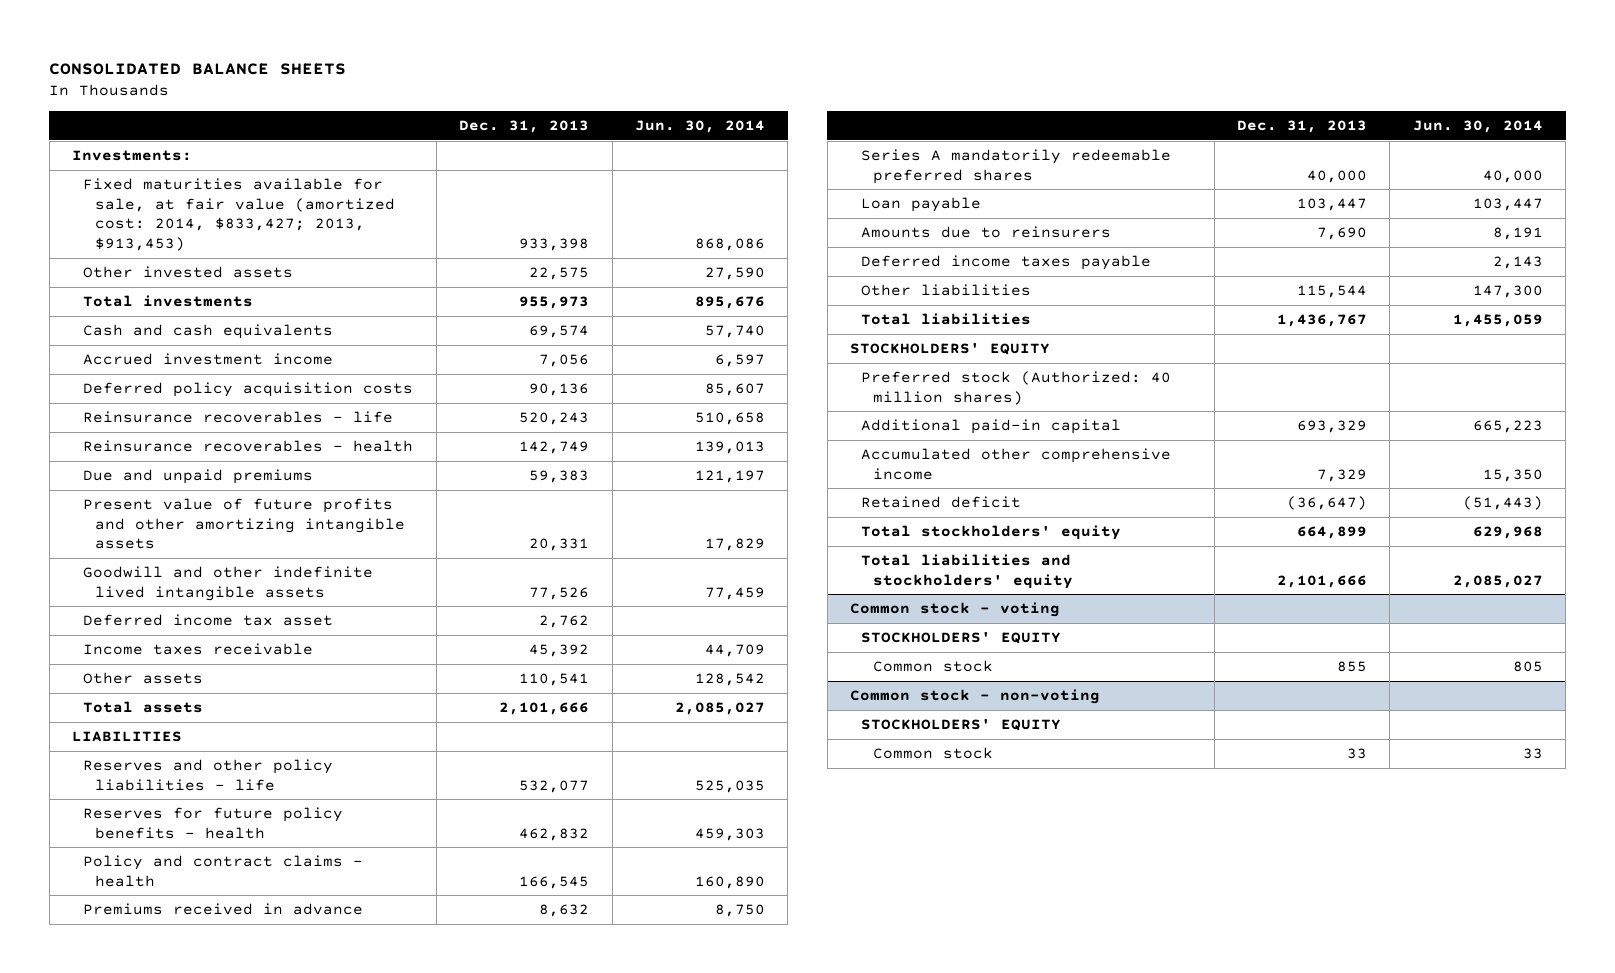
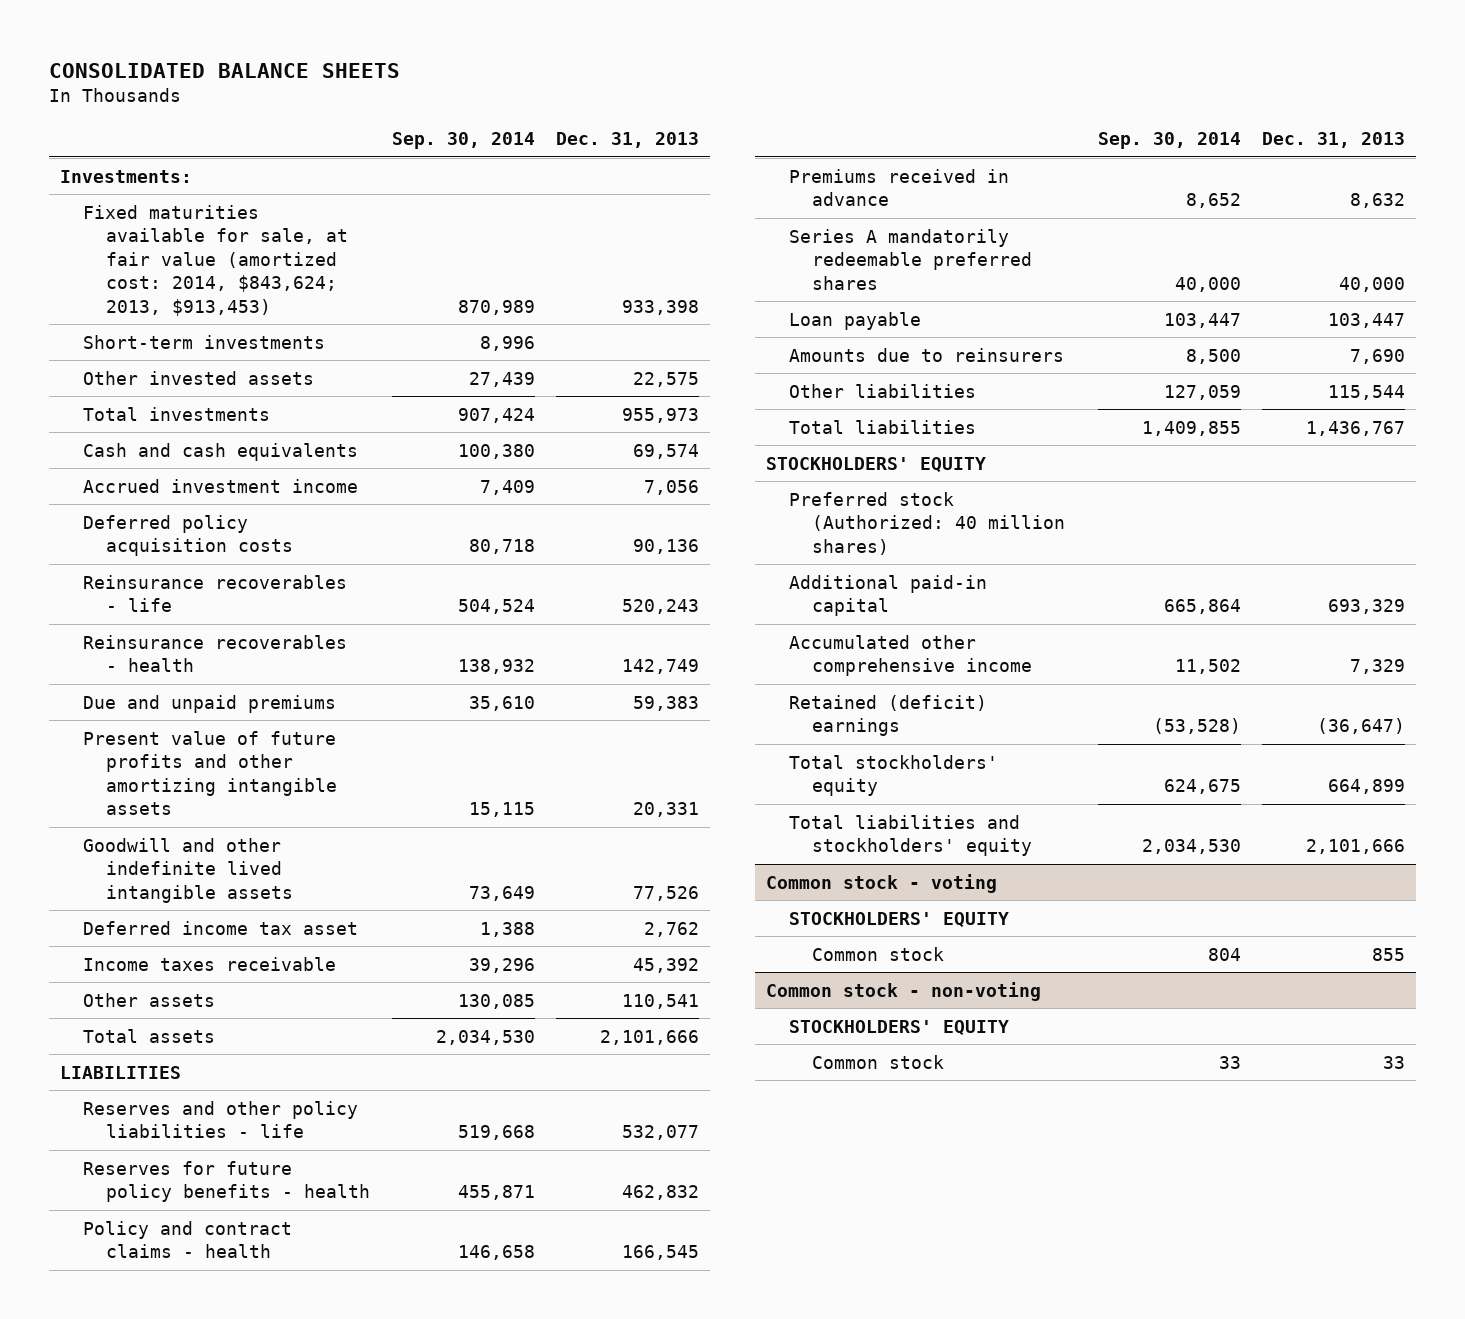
[634,120,765,134] Jun. 30, 2014 -> none
none -> [391,132,535,150] Sep. 30, 2014
[83,177,395,252] Fixed maturities available for sale, at fair value (amortized cost: 2014, $833,427; 2013, $913,453) -> [83,204,349,316] Fixed maturities available for sale, at fair value (amortized cost: 2014, $843,624; 2013, $913,453)
none -> [83,334,326,349] Short-term investments
[861,254,1152,270] Deferred income taxes payable -> none
[861,495,1022,508] Retained deficit -> [789,694,988,737] Retained (deficit) earnings

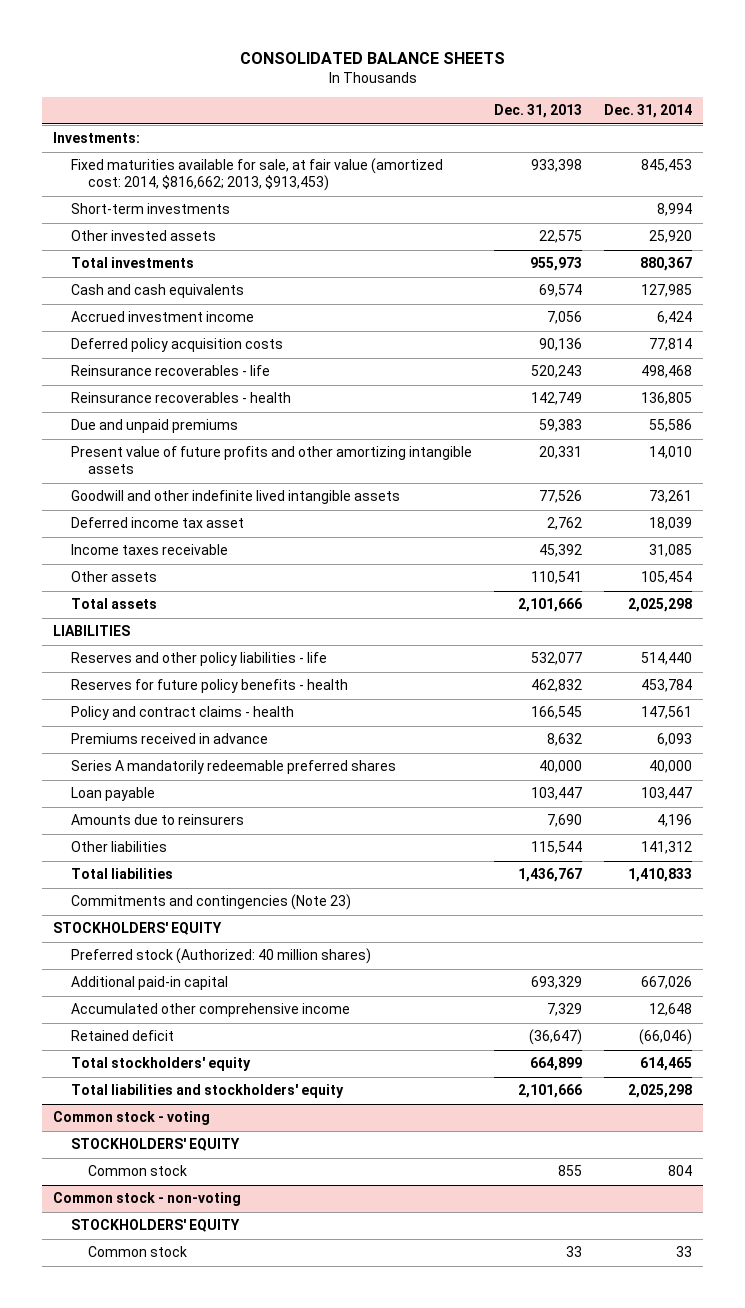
[391,132,535,150] Sep. 30, 2014 -> none
none -> [603,104,692,119] Dec. 31, 2014
[83,204,349,316] Fixed maturities available for sale, at fair value (amortized cost: 2014, $843,624; 2013, $913,453) -> [70,158,443,192] Fixed maturities available for sale, at fair value (amortized cost: 2014, $816,662; 2013, $913,453)
none -> [70,894,351,911] Commitments and contingencies (Note 23)
[789,694,988,737] Retained (deficit) earnings -> [70,1030,174,1042] Retained deficit

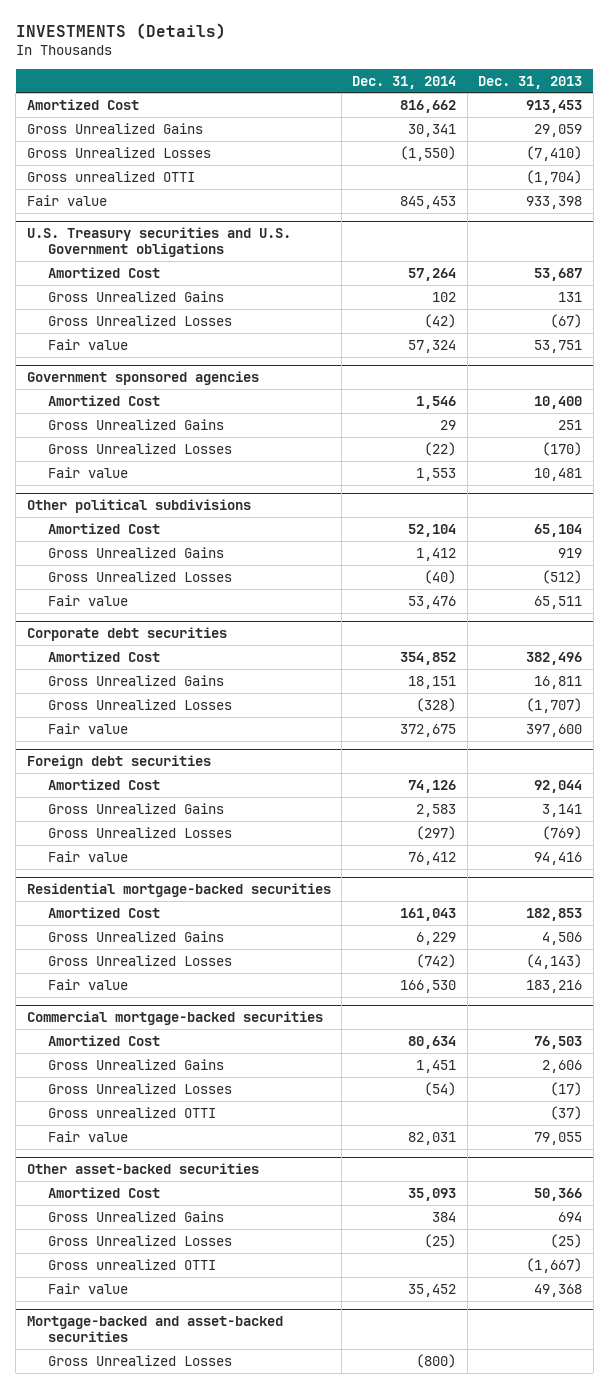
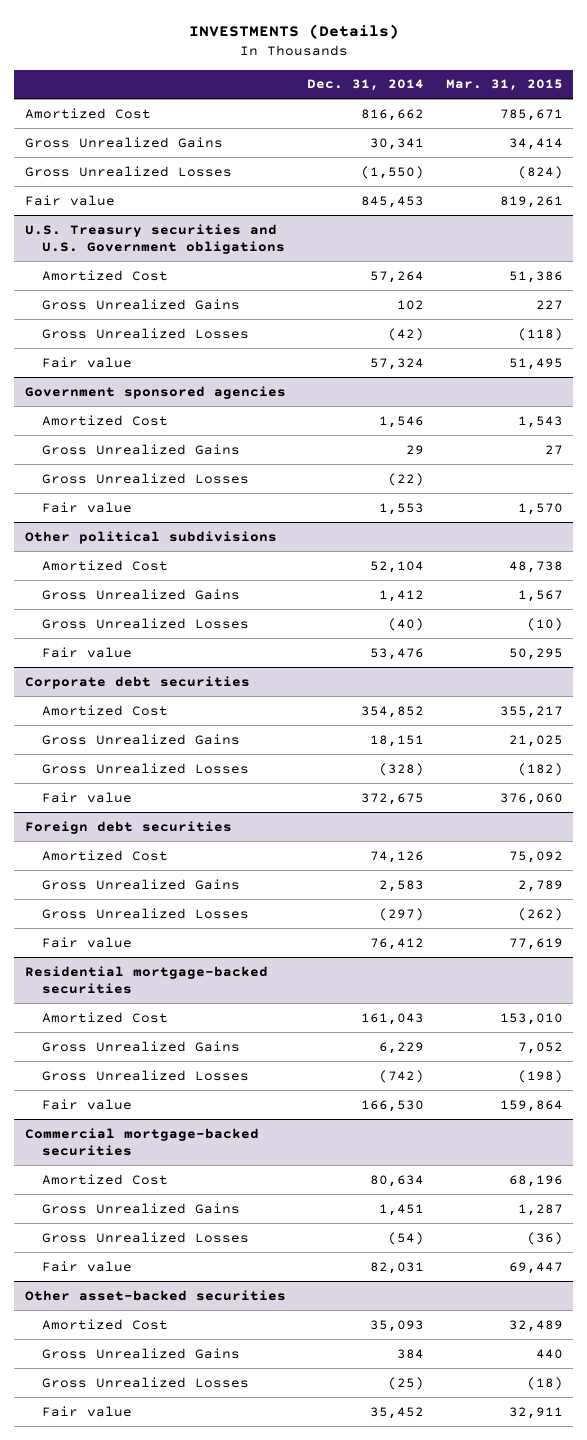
[478,75,583,89] Dec. 31, 2013 -> none
none -> [445,79,563,92] Mar. 31, 2015
[26,170,195,182] Gross unrealized OTTI -> none
[48,1106,217,1118] Gross unrealized OTTI -> none
[48,1258,217,1270] Gross unrealized OTTI -> none
[26,1315,283,1342] Mortgage-backed and asset-backed securities -> none
[48,1354,233,1366] Gross Unrealized Losses -> none

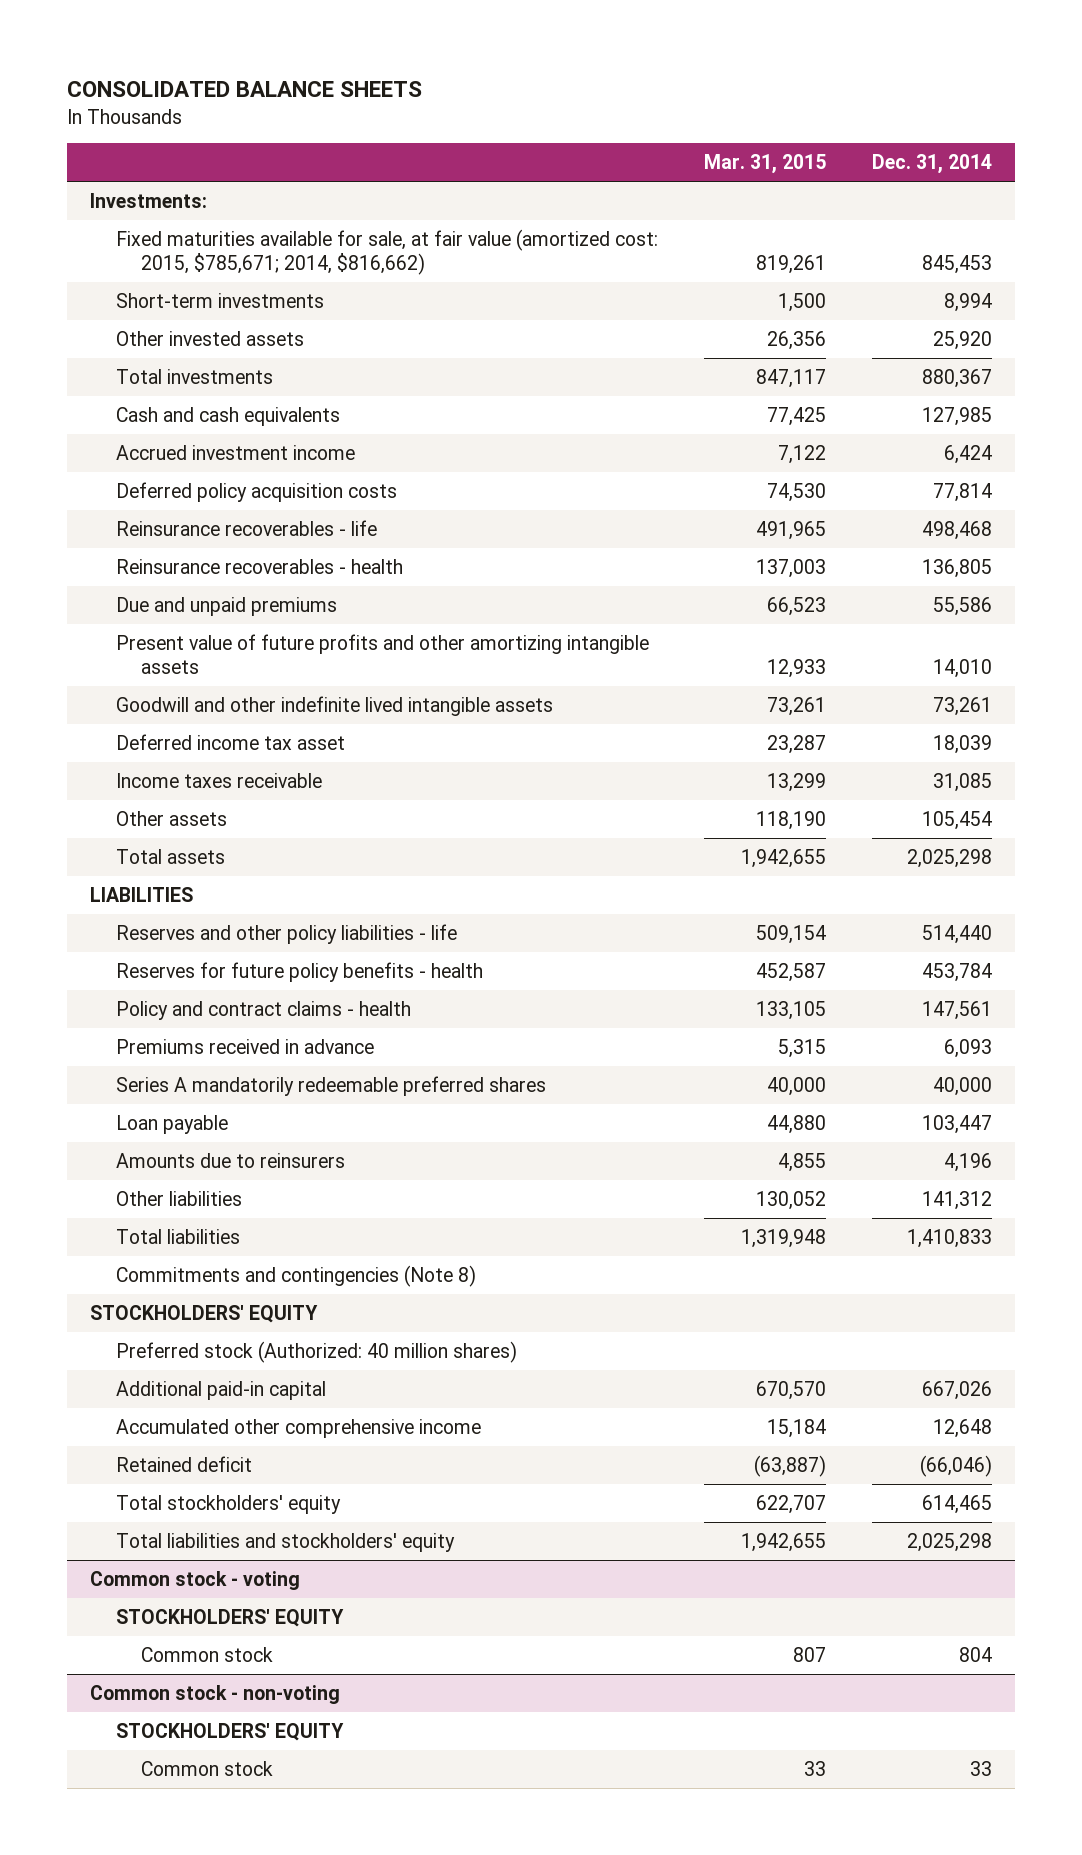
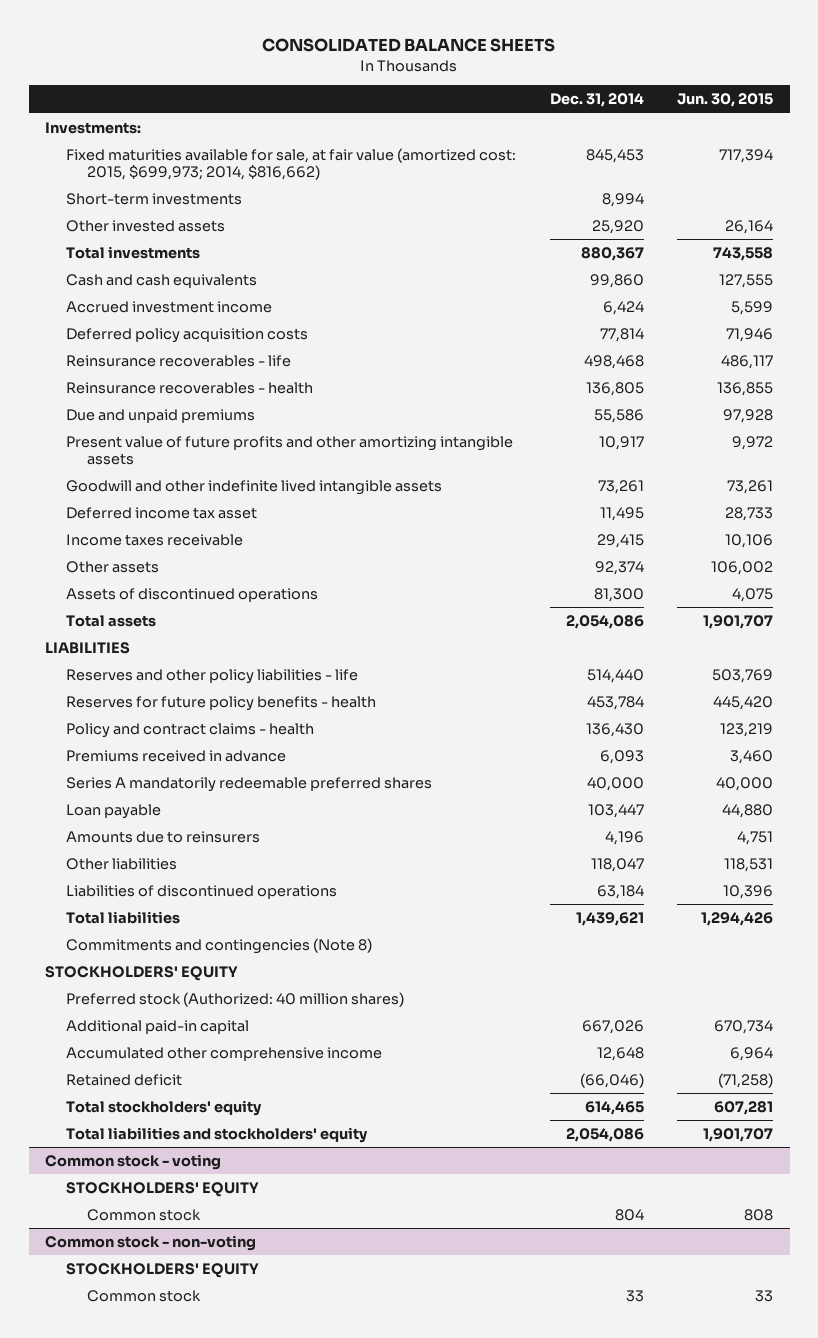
[703,154,826,175] Mar. 31, 2015 -> none
none -> [677,93,774,108] Jun. 30, 2015
[115,228,658,275] Fixed maturities available for sale, at fair value (amortized cost: 2015, $785,671; 2014, $816,662) -> [66,148,517,181] Fixed maturities available for sale, at fair value (amortized cost: 2015, $699,973; 2014, $816,662)
[922,406,993,426] 127,985 -> [589,274,644,289] 99,860
[933,658,993,678] 14,010 -> [598,436,644,451] 10,917
[933,734,993,754] 18,039 -> [599,507,644,522] 11,495
[933,772,993,792] 31,085 -> [596,534,644,549] 29,415
[922,810,993,830] 105,454 -> [594,561,644,576] 92,374
none -> [66,588,319,603] Assets of discontinued operations
[907,848,993,868] 2,025,298 -> [565,615,644,630] 2,054,086
[922,1000,993,1020] 147,561 -> [585,723,644,738] 136,430
[922,1190,993,1210] 141,312 -> [590,858,644,873] 118,047
none -> [66,885,338,900] Liabilities of discontinued operations
[907,1228,993,1248] 1,410,833 -> [575,912,644,927] 1,439,621
[907,1532,993,1552] 2,025,298 -> [565,1128,644,1143] 2,054,086

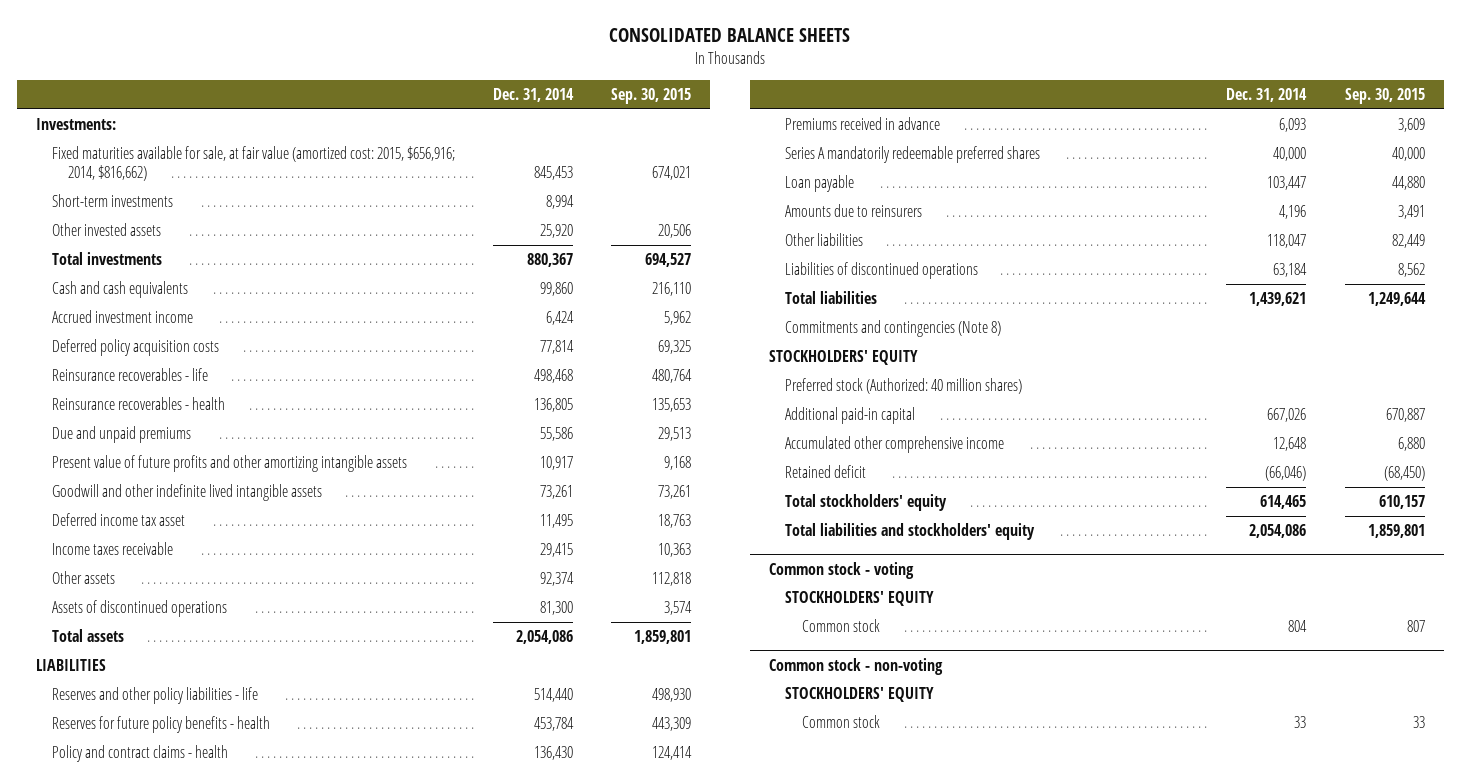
[677,93,774,108] Jun. 30, 2015 -> none
none -> [611,87,692,104] Sep. 30, 2015
[66,148,517,181] Fixed maturities available for sale, at fair value (amortized cost: 2015, $699,973; 2014, $816,662) -> [52,146,456,182] Fixed maturities available for sale, at fair value (amortized cost: 2015, $656,916; 2014, $816,662)

